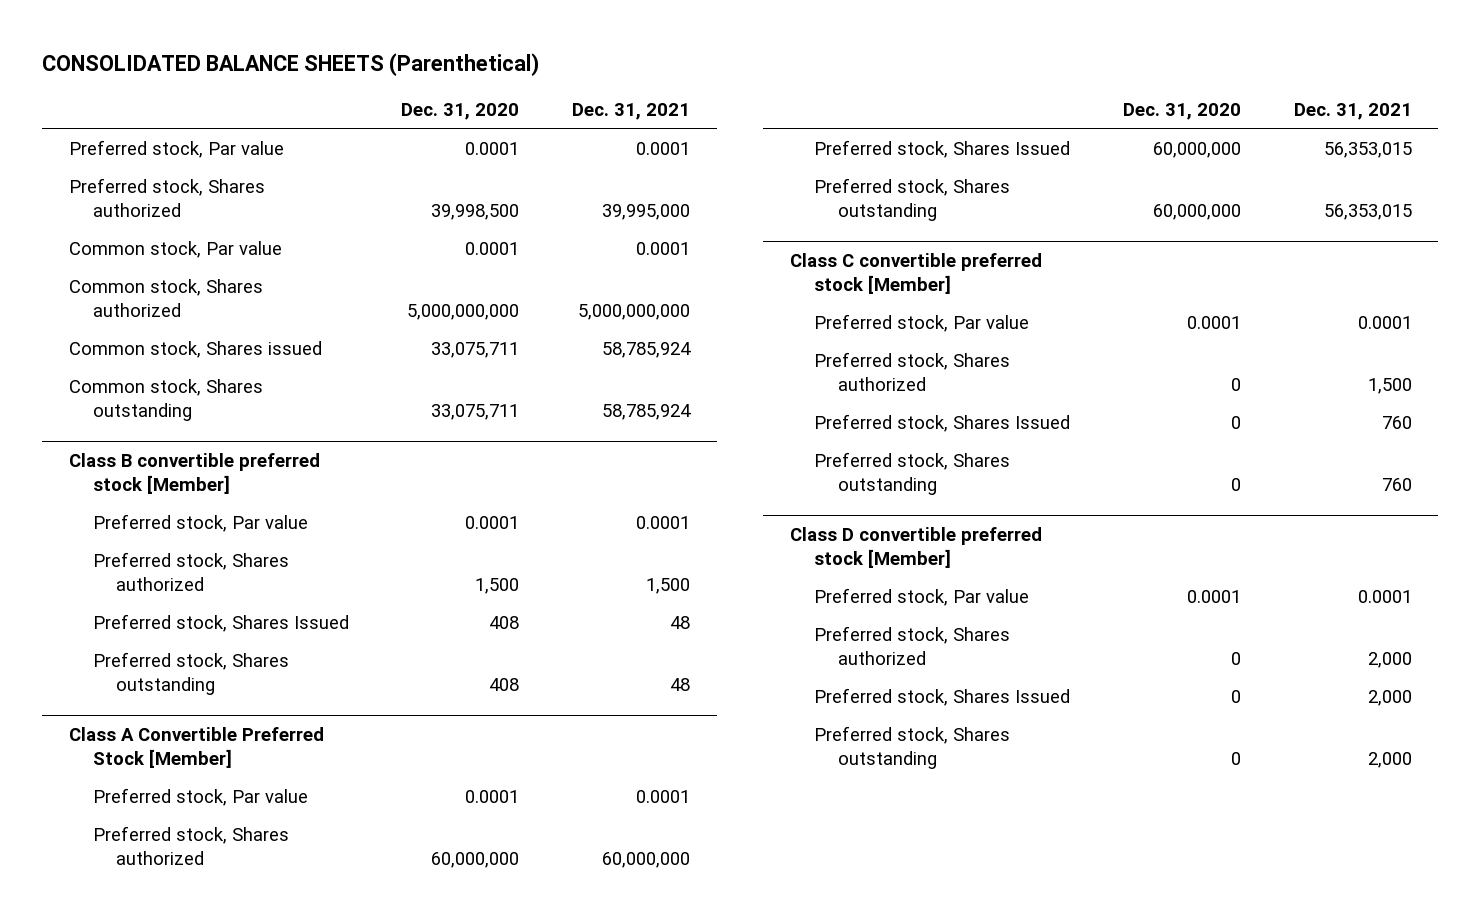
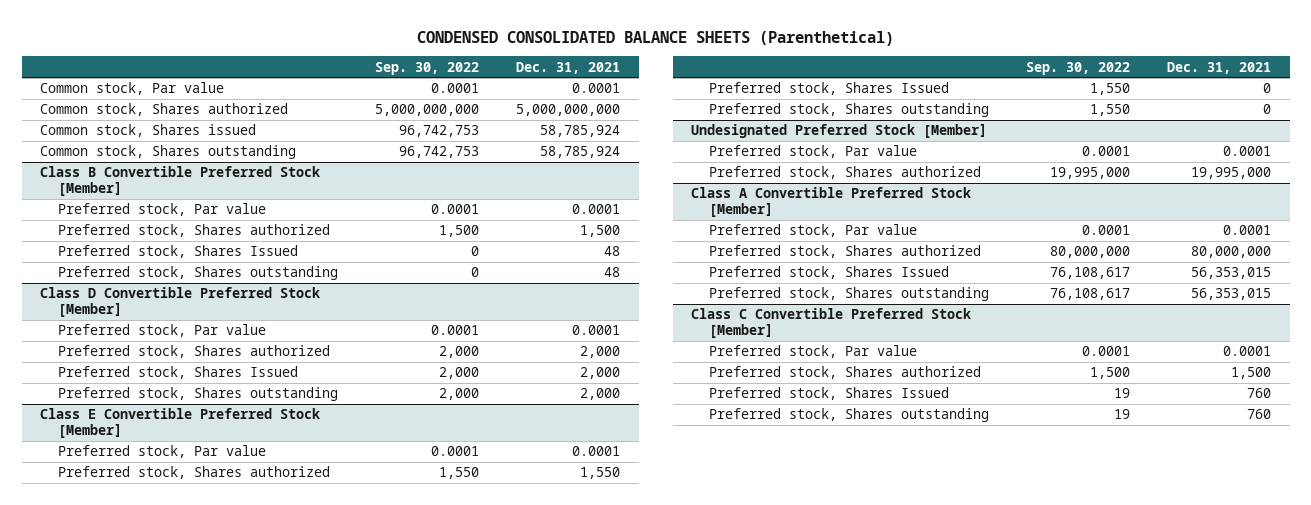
[42,53,540,77] CONSOLIDATED BALANCE SHEETS (Parenthetical) -> [416,30,894,46] CONDENSED CONSOLIDATED BALANCE SHEETS (Parenthetical)
[401,102,520,120] Dec. 31, 2020 -> none
none -> [375,61,480,75] Sep. 30, 2022
[68,139,284,158] Preferred stock, Par value -> none
[68,177,265,217] Preferred stock, Shares authorized -> none
[68,452,320,494] Class B convertible preferred stock [Member] -> [40,166,321,197] Class B Convertible Preferred Stock [Member]
none -> [40,287,321,318] Class D Convertible Preferred Stock [Member]
none -> [58,324,267,338] Preferred stock, Par value
none -> [58,345,331,359] Preferred stock, Shares authorized
none -> [58,366,299,380] Preferred stock, Shares Issued
none -> [58,387,339,402] Preferred stock, Shares outstanding
none -> [40,408,321,439] Class E Convertible Preferred Stock [Member]
none -> [58,445,267,459] Preferred stock, Par value
none -> [58,466,331,480] Preferred stock, Shares authorized
none -> [709,82,950,96] Preferred stock, Shares Issued
none -> [709,103,990,118] Preferred stock, Shares outstanding
none -> [691,124,988,139] Undesignated Preferred Stock [Member]
none -> [709,145,918,159] Preferred stock, Par value
none -> [709,166,982,180] Preferred stock, Shares authorized
[602,851,691,868] 60,000,000 -> [1191,246,1272,259] 80,000,000
[789,252,1042,294] Class C convertible preferred stock [Member] -> [691,308,972,339] Class C Convertible Preferred Stock [Member]
[789,526,1042,568] Class D convertible preferred stock [Member] -> none
[813,587,1029,606] Preferred stock, Par value -> none
[813,625,1010,665] Preferred stock, Shares authorized -> none
[813,687,1070,706] Preferred stock, Shares Issued -> none
[813,725,1010,769] Preferred stock, Shares outstanding -> none

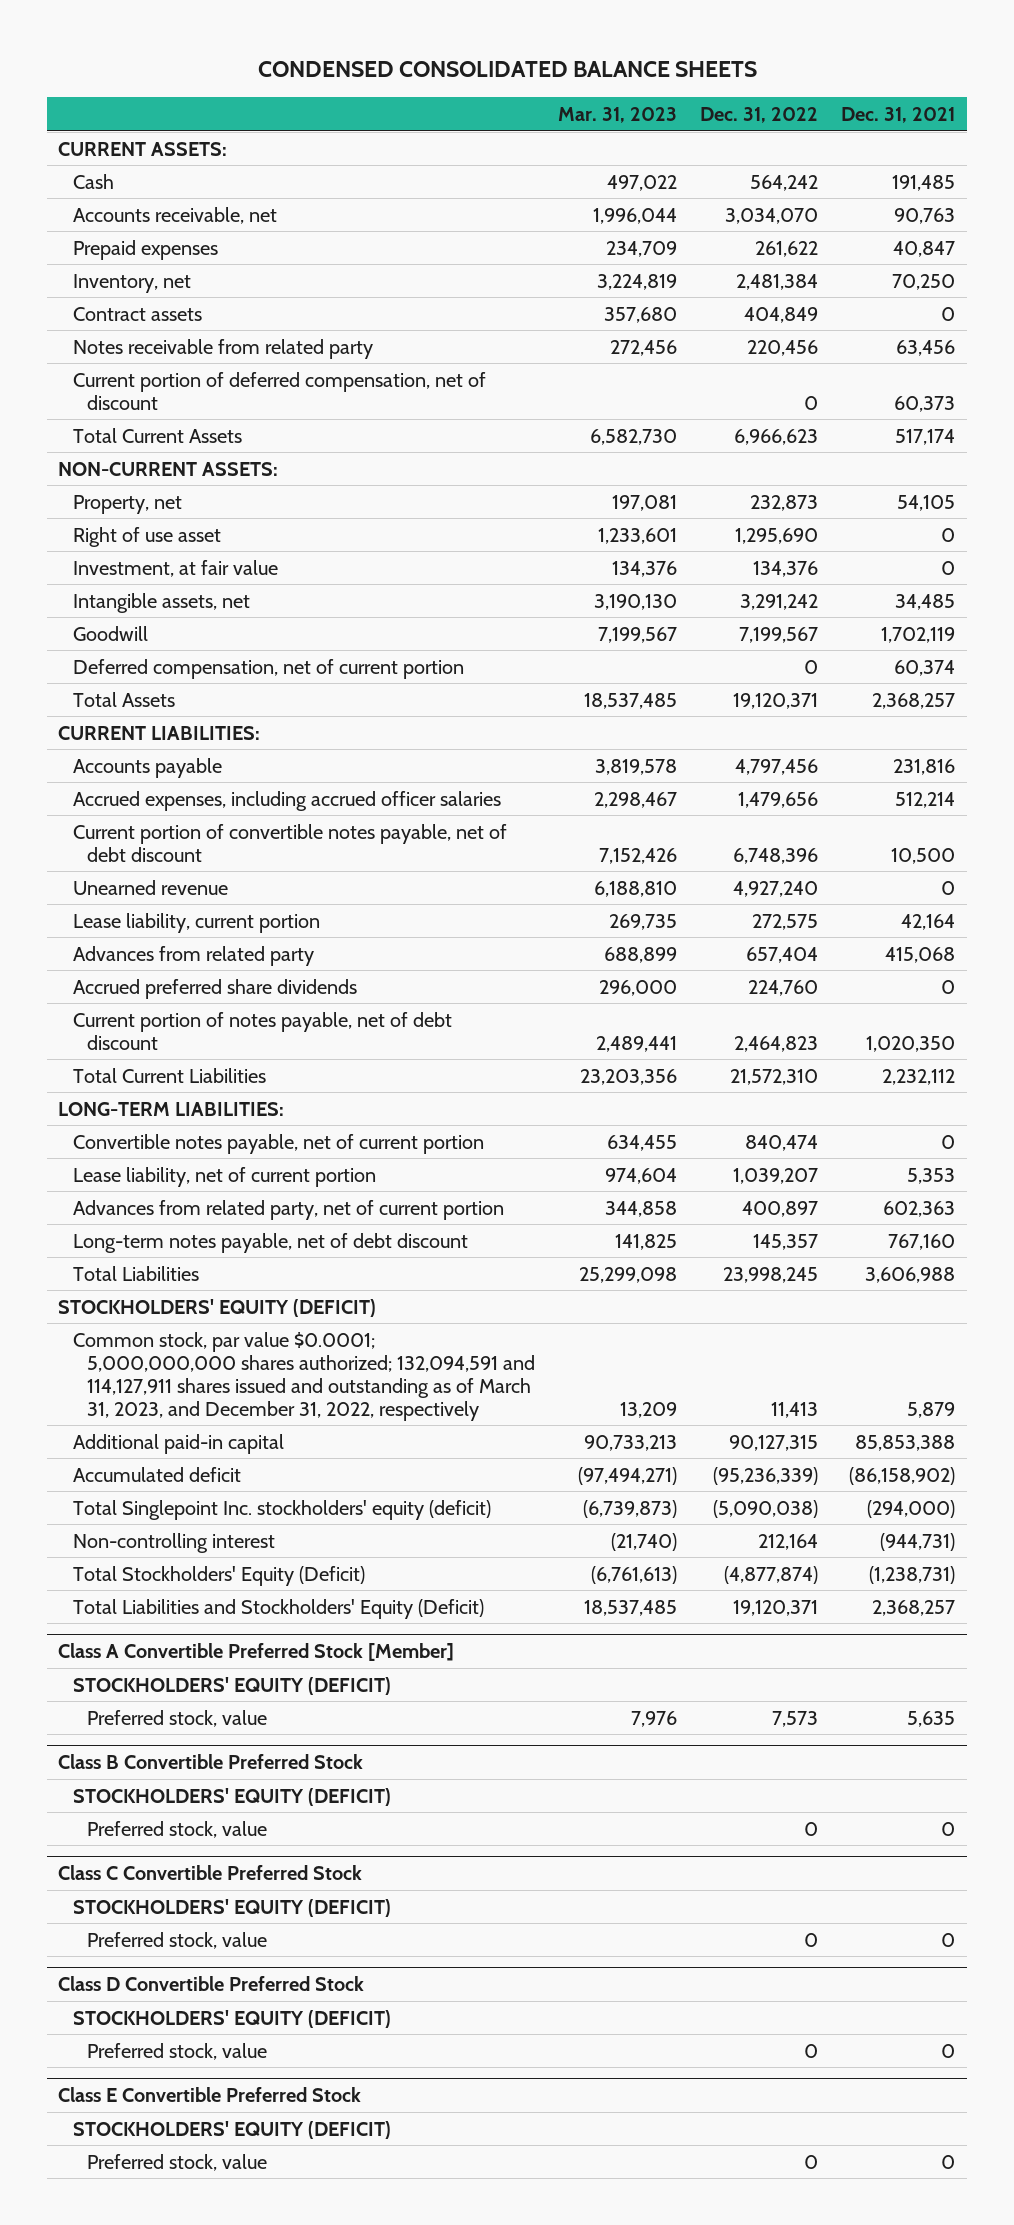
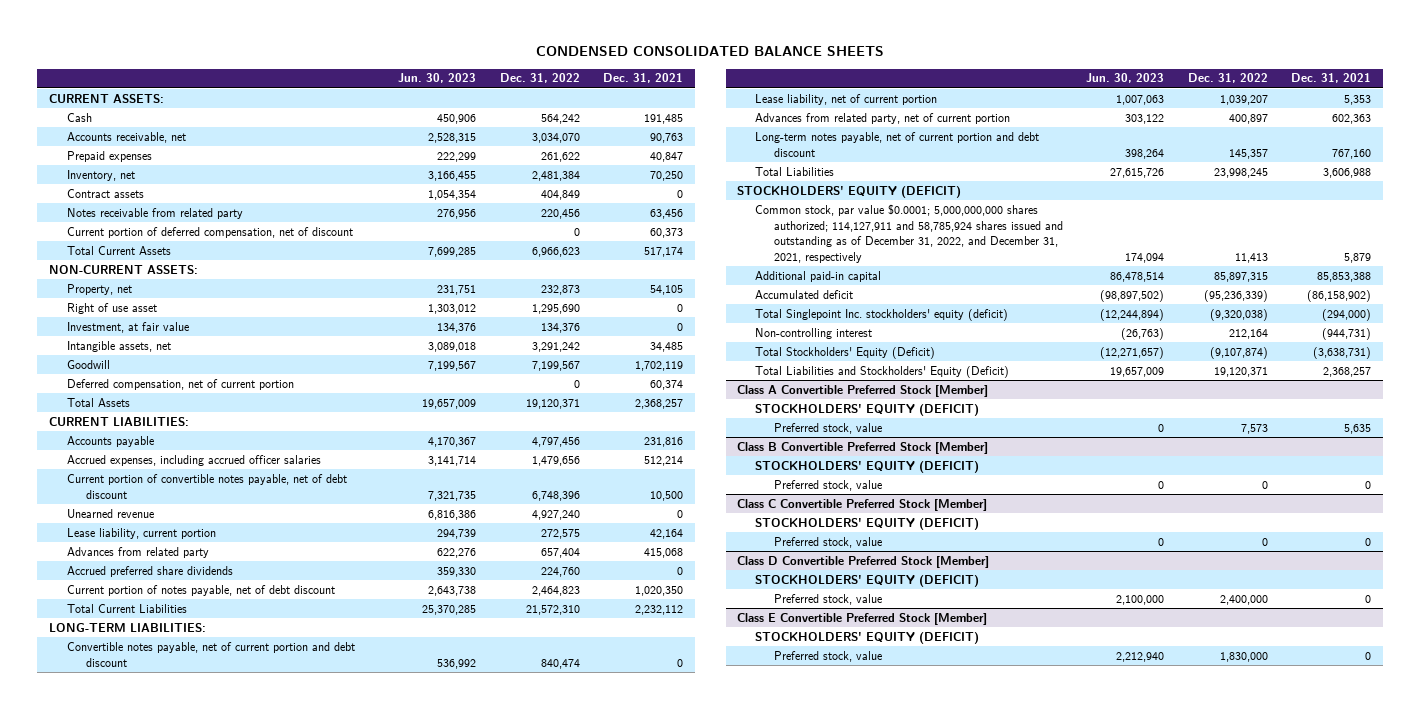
[558,106,678,123] Mar. 31, 2023 -> none
none -> [398,73,477,84] Jun. 30, 2023
[72,1133,484,1154] Convertible notes payable, net of current portion -> [67,641,356,667] Convertible notes payable, net of current portion and debt discount
[72,1232,468,1253] Long-term notes payable, net of debt discount -> [755,131,1040,157] Long-term notes payable, net of current portion and debt discount
[72,1331,536,1421] Common stock, par value $0.0001; 5,000,000,000 shares authorized; 132,094,591 and 114,127,911 shares issued and outstanding as of March 31, 2023, and December 31, 2022, respectively -> [755,203,1063,264] Common stock, par value $0.0001; 5,000,000,000 shares authorized; 114,127,911 and 58,785,924 shares issued and outstanding as of December 31, 2022, and December 31, 2021, respectively
[729,1434,819,1451] 90,127,315 -> [1213,271,1268,282] 85,897,315
[713,1499,819,1518] (5,090,038) -> [1209,308,1268,321] (9,320,038)
[724,1565,819,1584] (4,877,874) -> [1209,346,1268,359] (9,107,874)
[869,1565,956,1584] (1,238,731) -> [1313,346,1372,359] (3,638,731)
[58,1754,364,1770] Class B Convertible Preferred Stock -> [737,441,989,454] Class B Convertible Preferred Stock [Member]
[58,1865,363,1881] Class C Convertible Preferred Stock -> [737,498,988,511] Class C Convertible Preferred Stock [Member]
[58,1976,365,1992] Class D Convertible Preferred Stock -> [737,555,990,568] Class D Convertible Preferred Stock [Member]
[804,2043,819,2058] 0 -> [1219,594,1268,605] 2,400,000
[58,2087,362,2103] Class E Convertible Preferred Stock -> [737,612,988,625] Class E Convertible Preferred Stock [Member]
[804,2154,819,2169] 0 -> [1219,651,1268,662] 1,830,000

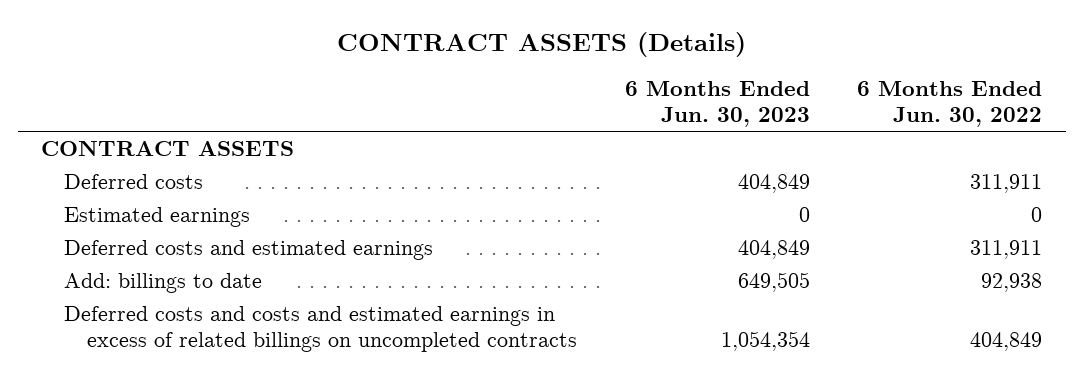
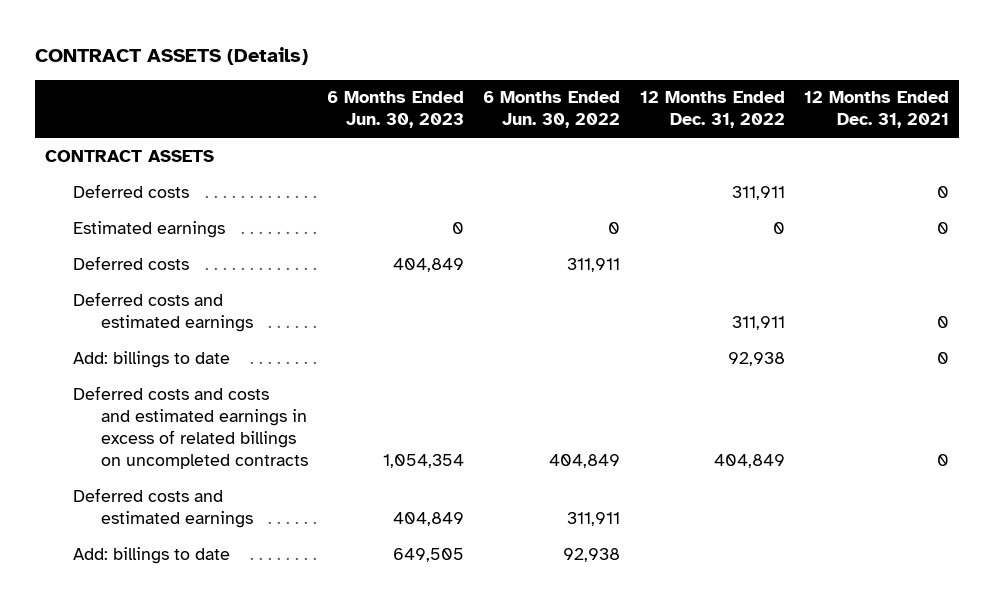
none -> [639,91,785,129] 12 Months Ended Dec. 31, 2022
none -> [804,91,950,129] 12 Months Ended Dec. 31, 2021
none -> [72,183,189,198] Deferred costs
[64,173,204,189] Deferred costs -> [72,255,189,270] Deferred costs
none -> [72,291,253,332] Deferred costs and estimated earnings
none -> [72,350,230,368] Add: billings to date
[64,305,578,353] Deferred costs and costs and estimated earnings in excess of related billings on uncompleted contracts -> [72,385,308,470] Deferred costs and costs and estimated earnings in excess of related billings on uncompleted contracts

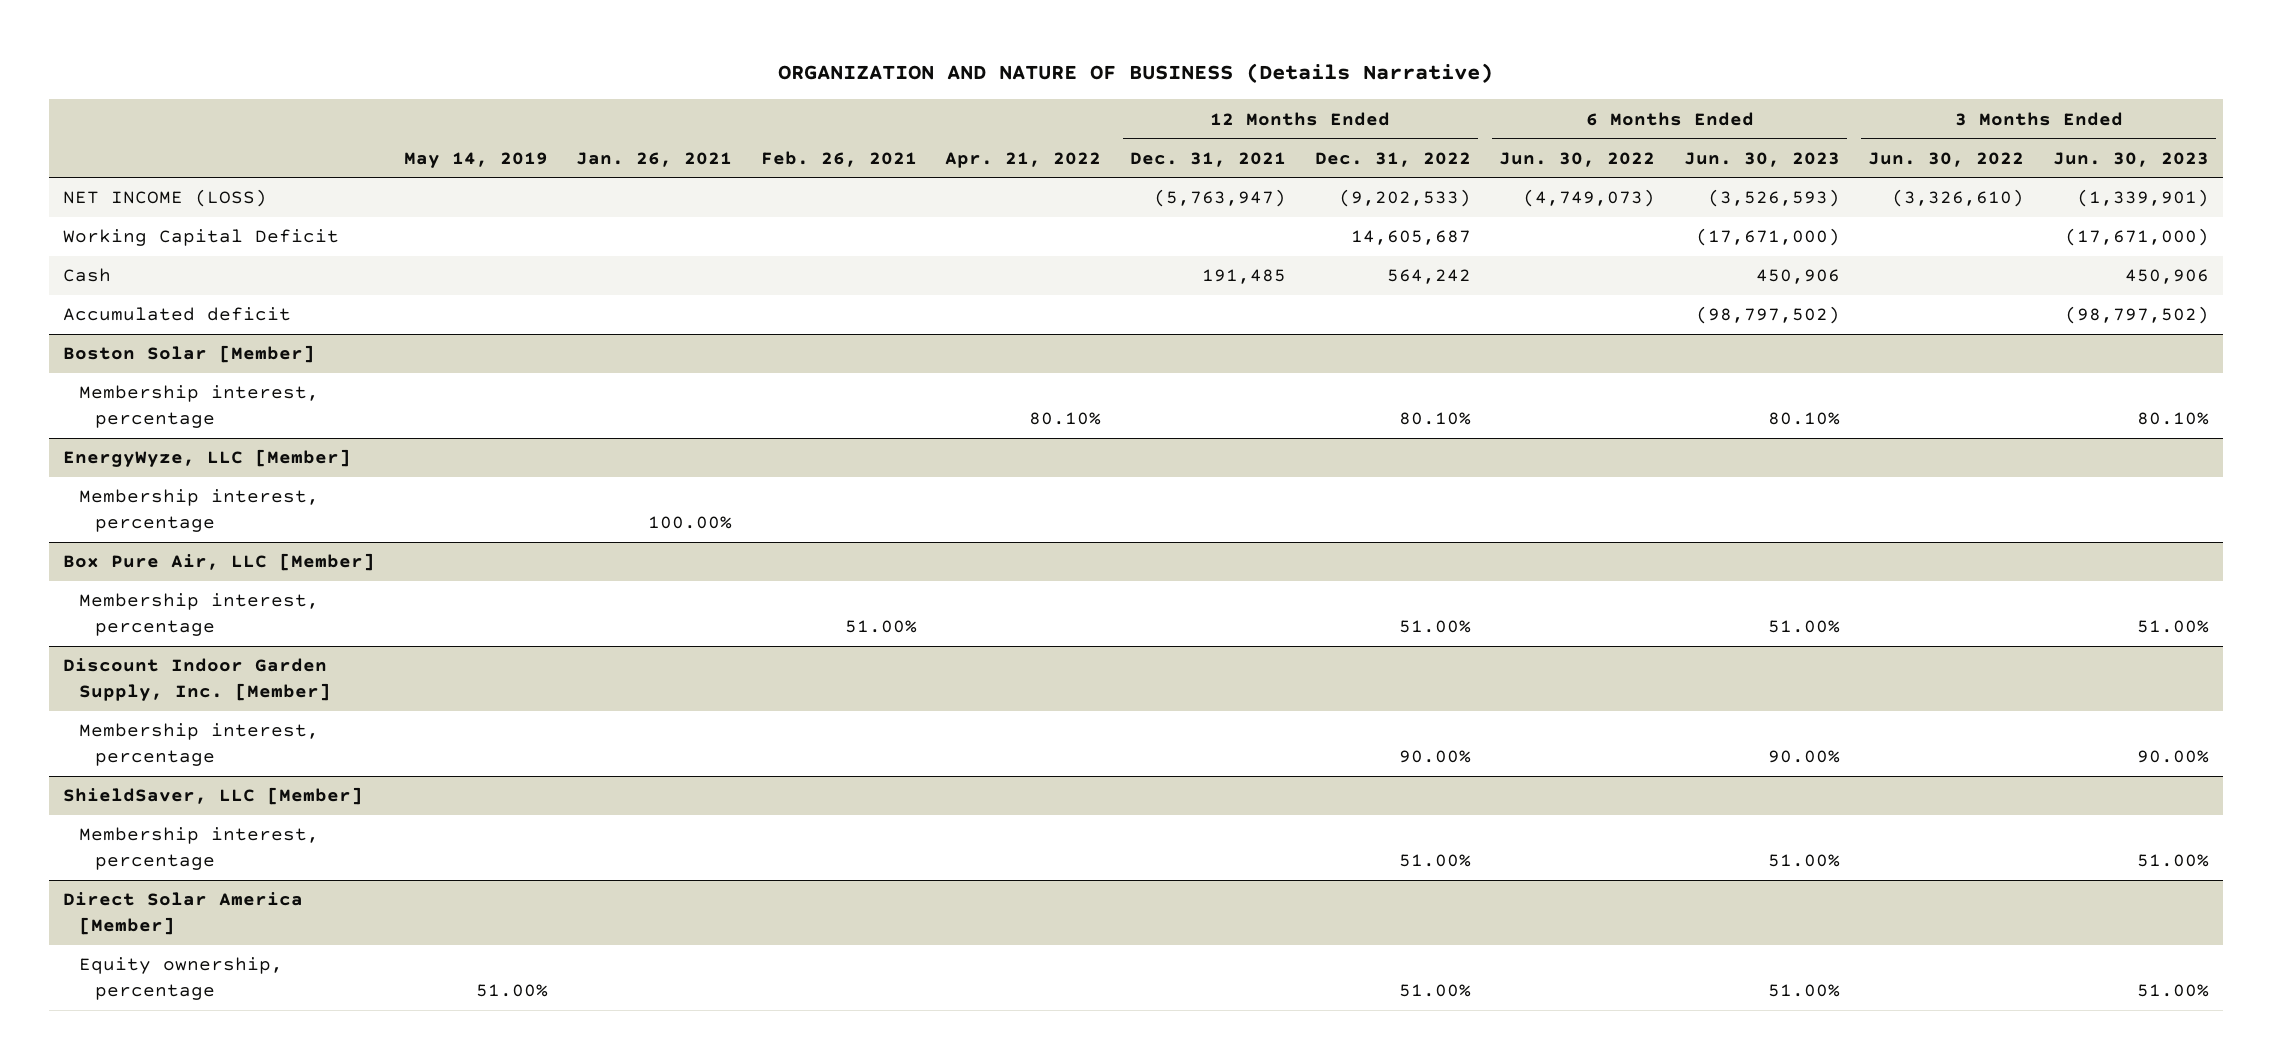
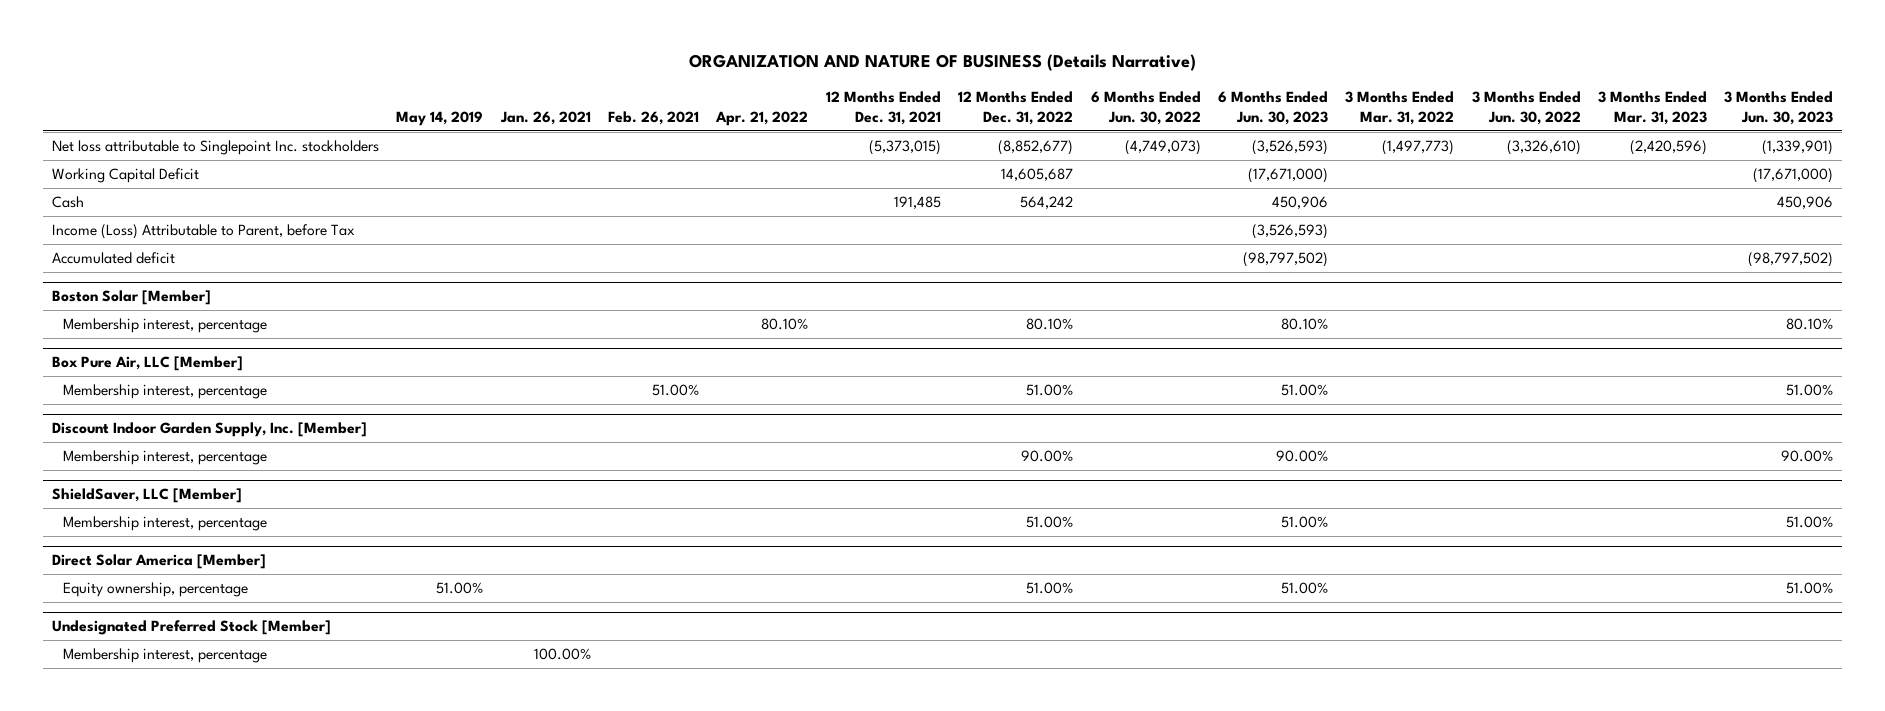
none -> [1345,91,1455,126] 3 Months Ended Mar. 31, 2022
none -> [1598,91,1708,126] 3 Months Ended Mar. 31, 2023
[63,189,268,208] NET INCOME (LOSS) -> none
none -> [51,140,379,156] Net loss attributable to Singlepoint Inc. stockholders
none -> [51,224,355,240] Income (Loss) Attributable to Parent, before Tax
[63,449,352,468] EnergyWyze, LLC [Member] -> none
[78,489,319,532] Membership interest, percentage -> none
none -> [51,620,331,636] Undesignated Preferred Stock [Member]
none -> [63,648,268,664] Membership interest, percentage

